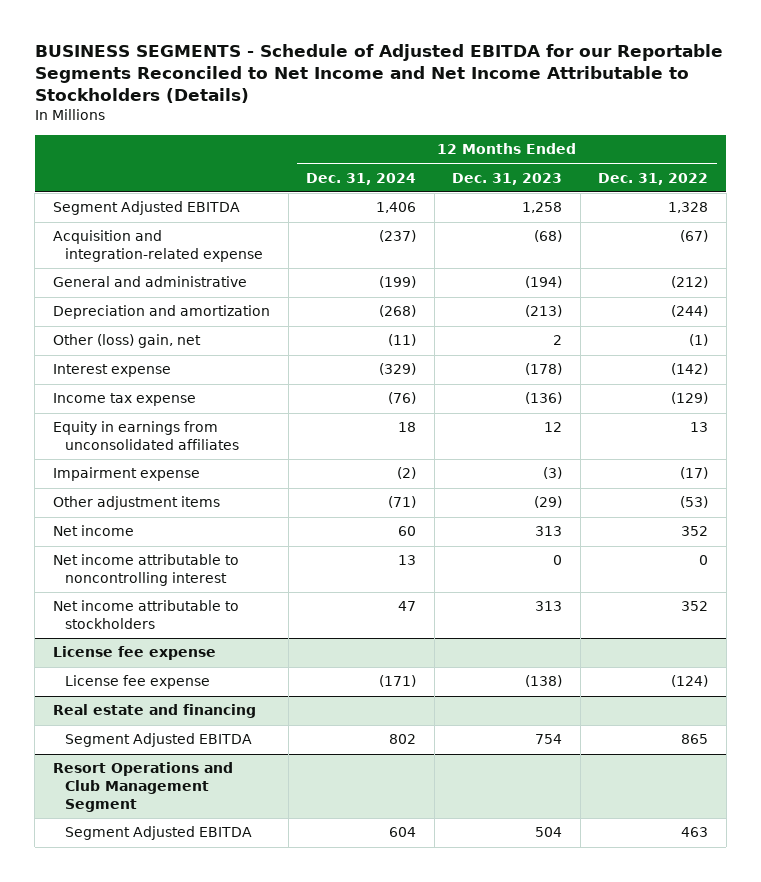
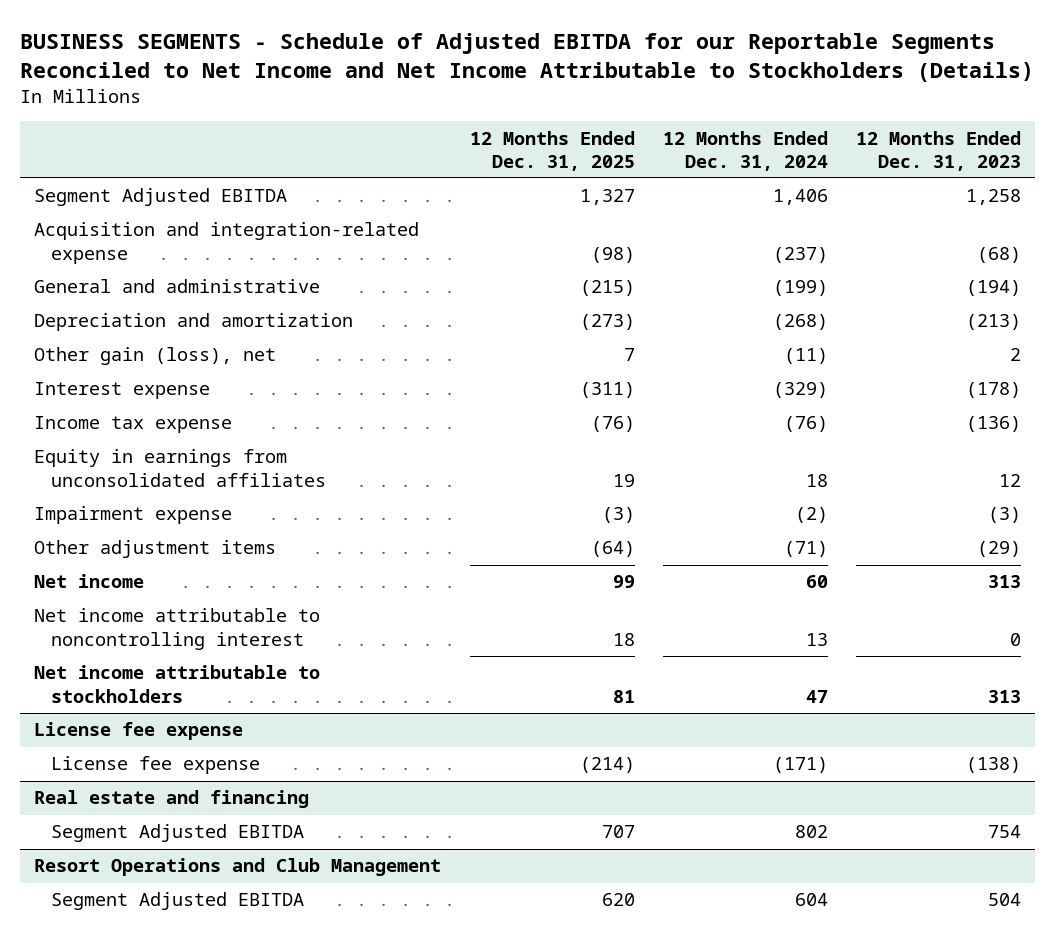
[598,172,709,185] Dec. 31, 2022 -> none
none -> [469,130,635,171] 12 Months Ended Dec. 31, 2025
[53,334,202,349] Other (loss) gain, net -> [34,347,277,366] Other gain (loss), net
[53,762,234,812] Resort Operations and Club Management Segment -> [34,858,442,877] Resort Operations and Club Management

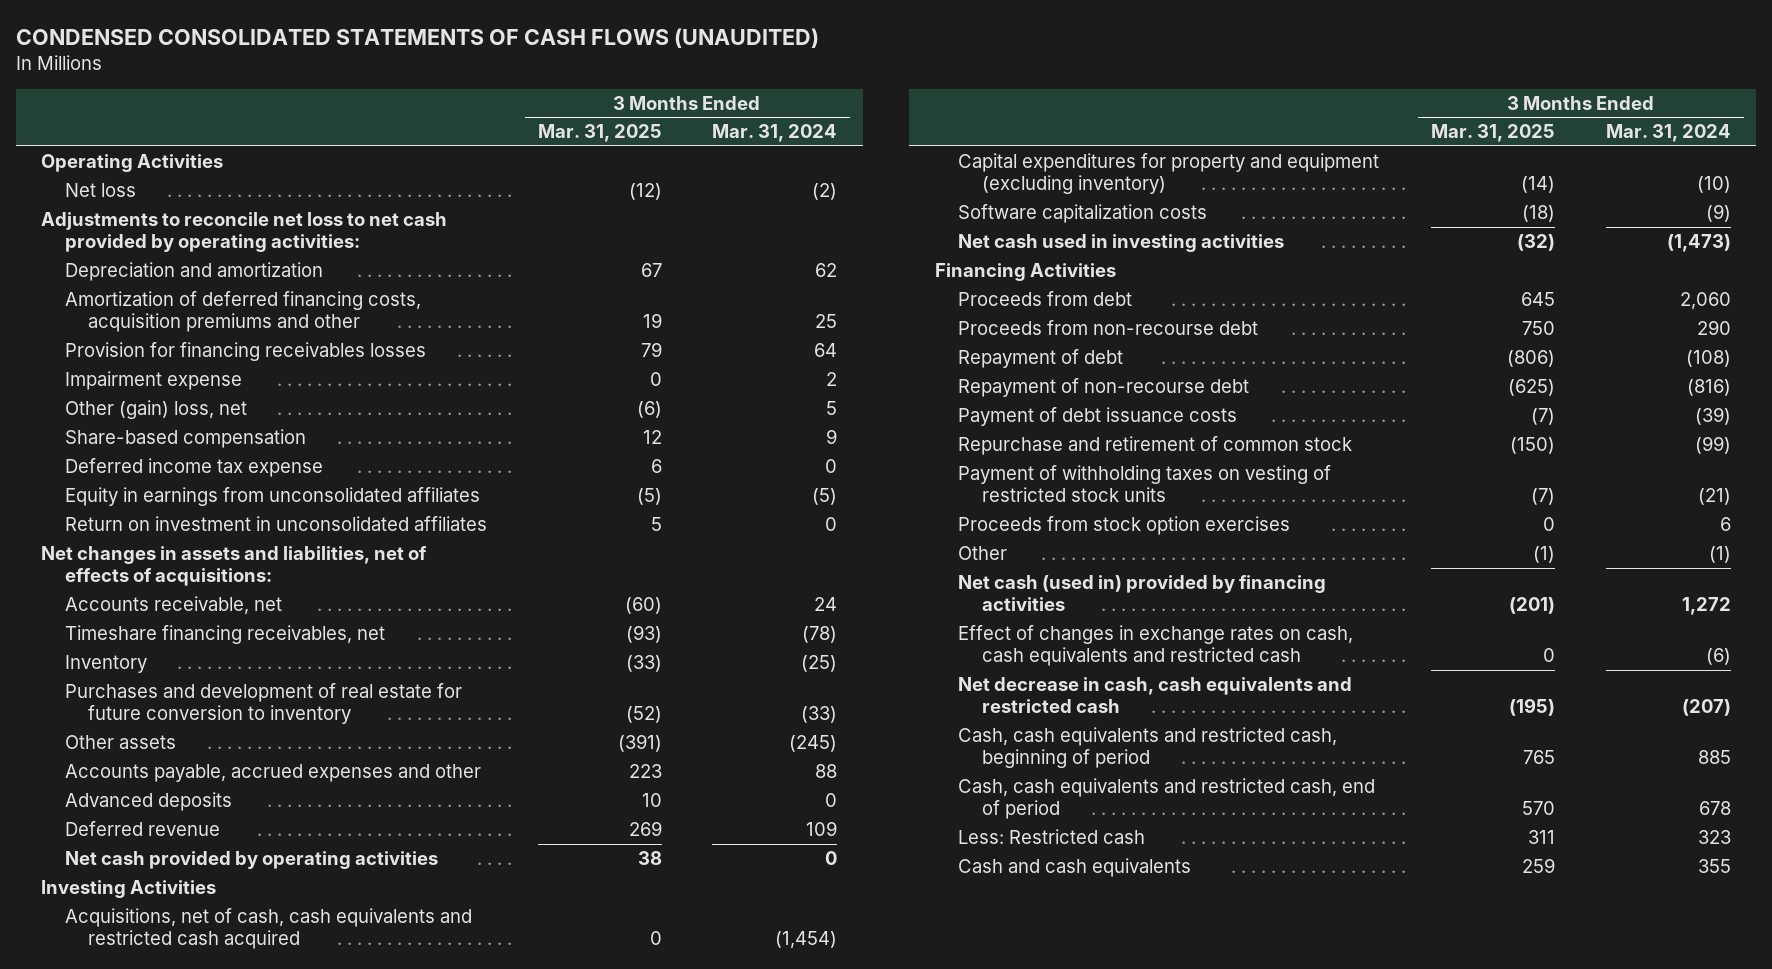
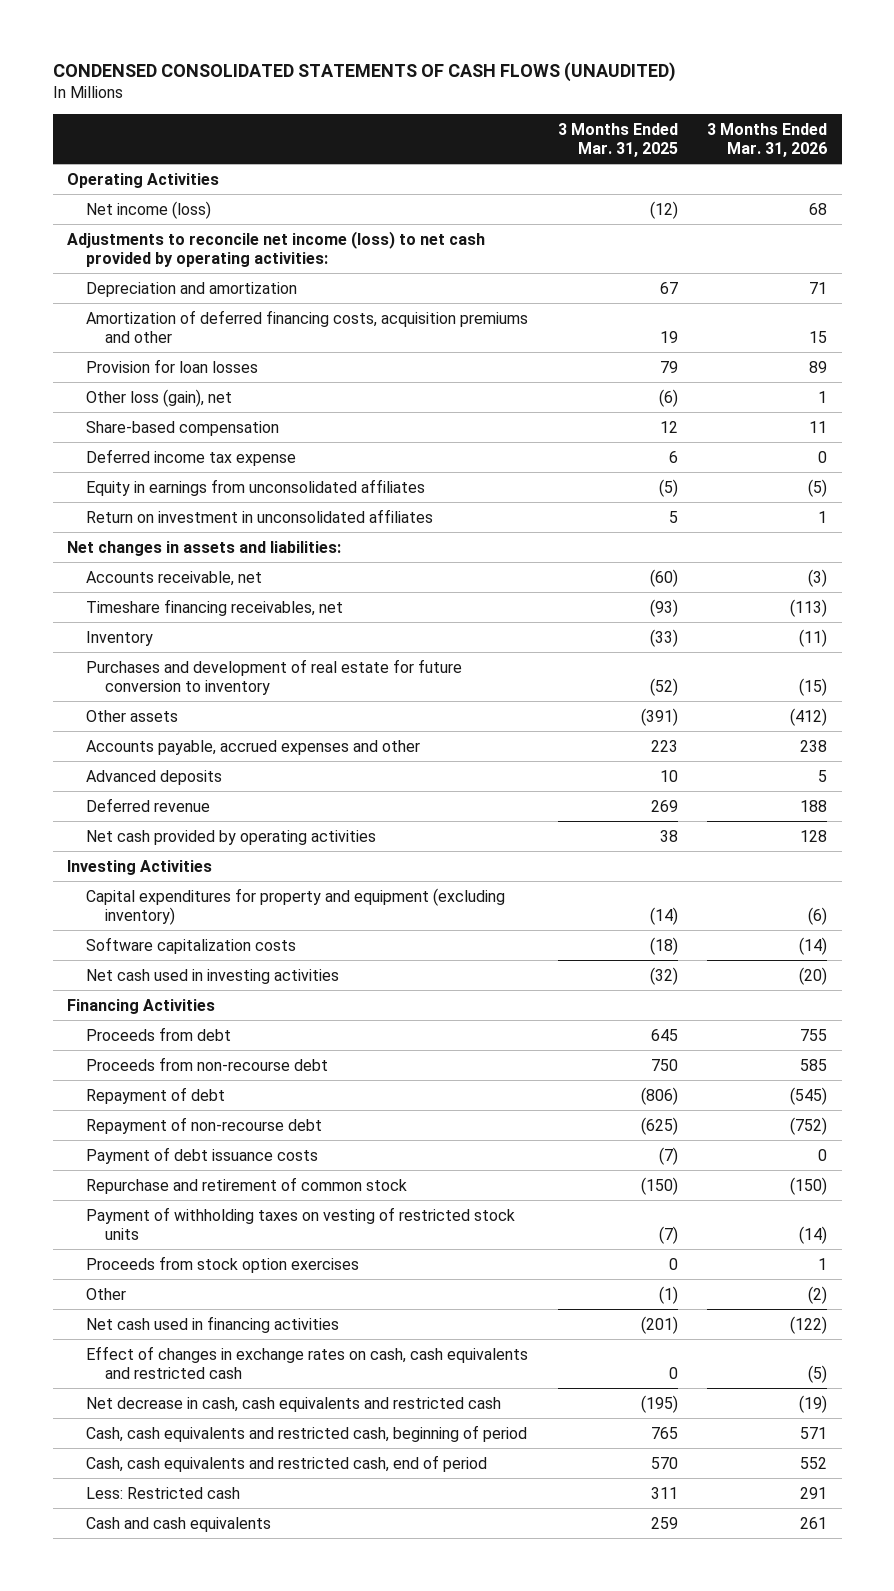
[712,124,838,143] Mar. 31, 2024 -> none
none -> [706,122,827,157] 3 Months Ended Mar. 31, 2026
[64,183,136,198] Net loss -> [86,200,212,219] Net income (loss)
[41,212,448,253] Adjustments to reconcile net loss to net cash provided by operating activities: -> [67,230,486,267] Adjustments to reconcile net income (loss) to net cash provided by operating activities:
[64,371,242,391] Impairment expense -> none
[64,342,426,362] Provision for financing receivables losses -> [86,358,259,373] Provision for loan losses
[64,400,247,420] Other (gain) loss, net -> [86,388,233,407] Other loss (gain), net
[41,546,428,587] Net changes in assets and liabilities, net of effects of acquisitions: -> [67,540,342,556] Net changes in assets and liabilities:
[64,908,472,950] Acquisitions, net of cash, cash equivalents and restricted cash acquired -> none
[958,575,1327,612] Net cash (used in) provided by financing activities -> [86,1315,340,1333] Net cash used in financing activities

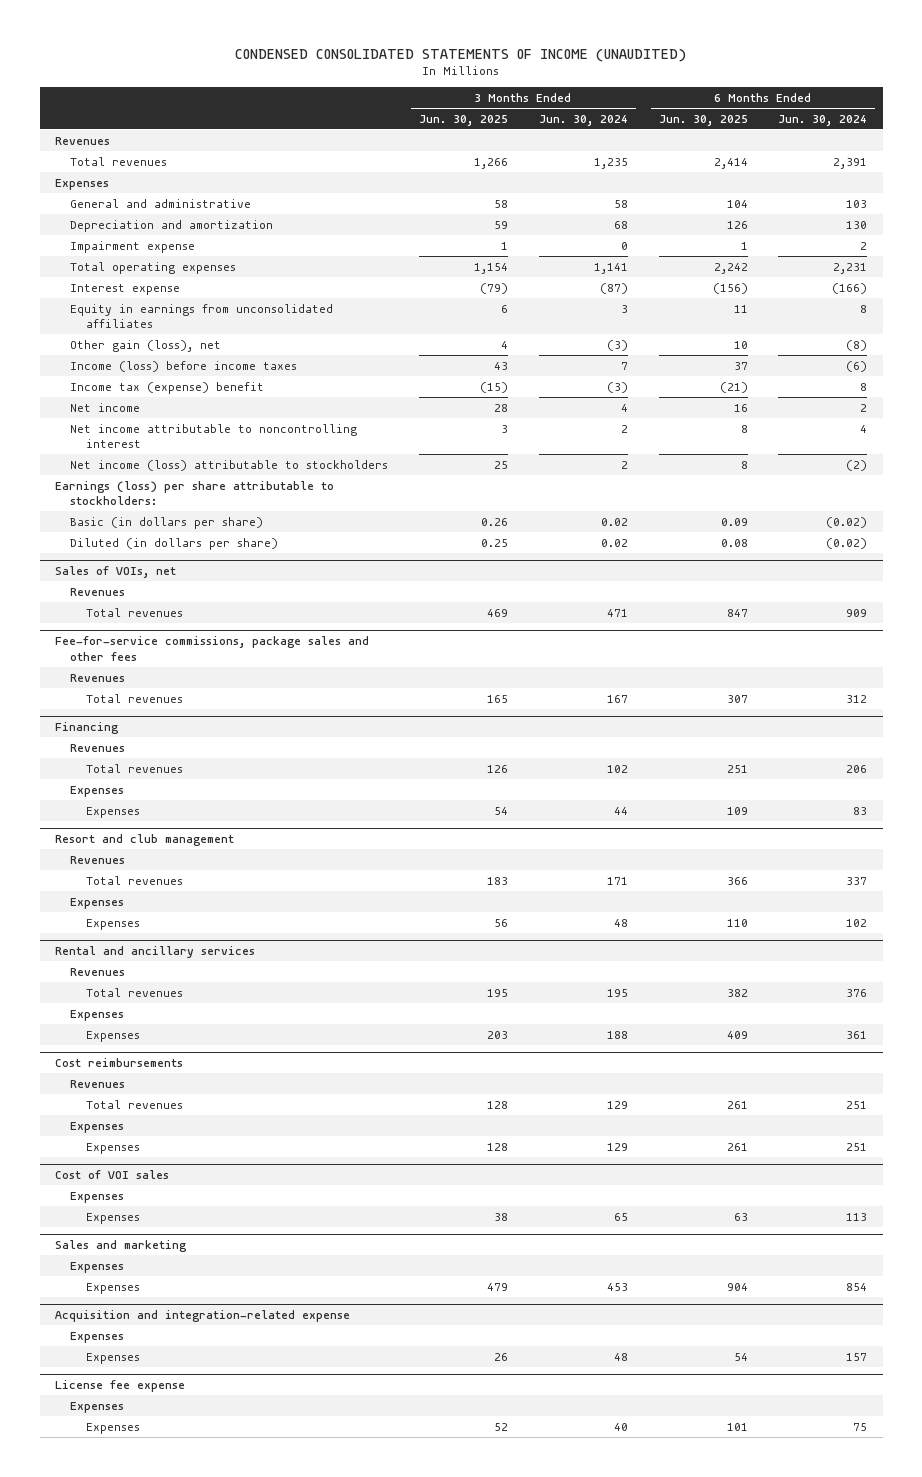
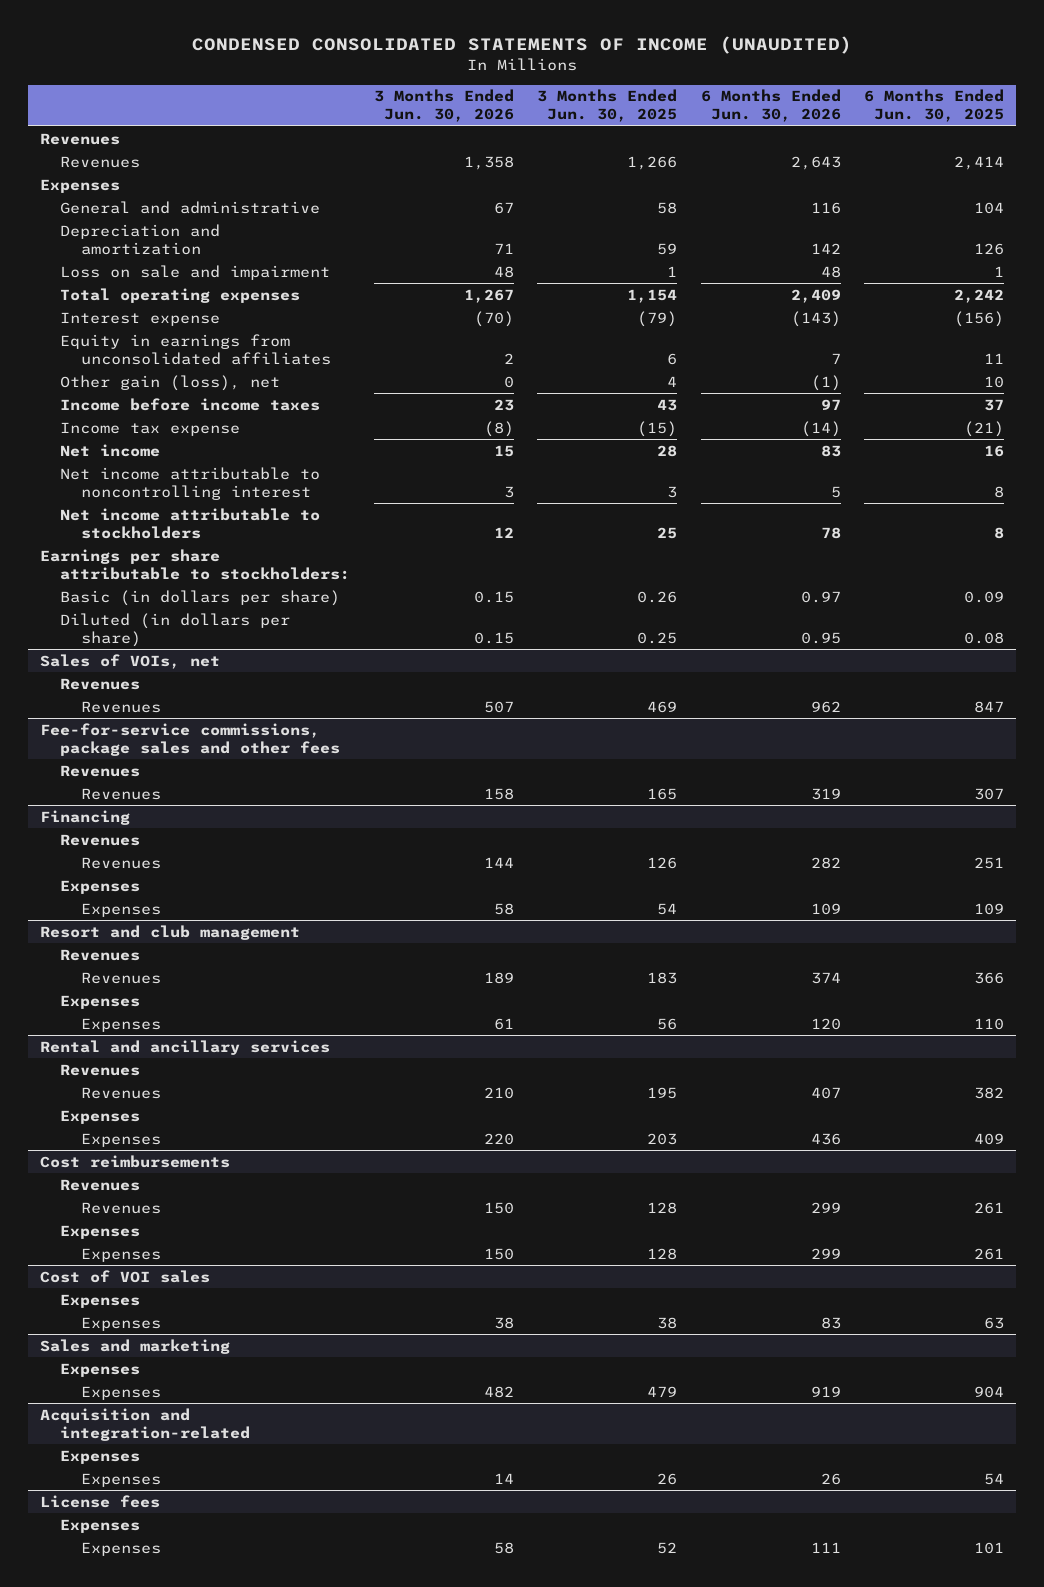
[538,114,628,126] Jun. 30, 2024 -> none
[778,114,868,126] Jun. 30, 2024 -> none
none -> [373,89,514,123] 3 Months Ended Jun. 30, 2026
none -> [700,89,841,123] 6 Months Ended Jun. 30, 2026
[70,156,168,166] Total revenues -> [60,155,141,168] Revenues
[70,240,196,253] Impairment expense -> none
none -> [60,264,331,280] Loss on sale and impairment
[70,360,298,372] Income (loss) before income taxes -> [60,397,321,411] Income before income taxes
[70,381,265,394] Income tax (expense) benefit -> [60,421,241,436] Income tax expense
[70,459,389,471] Net income (loss) attributable to stockholders -> [60,507,321,539] Net income attributable to stockholders
[54,480,334,506] Earnings (loss) per share attributable to stockholders: -> [39,548,351,580] Earnings per share attributable to stockholders:
[85,607,183,617] Total revenues -> [80,700,161,713] Revenues
[85,693,183,703] Total revenues -> [80,787,161,800] Revenues
[85,763,183,773] Total revenues -> [80,856,161,869] Revenues
[85,875,183,885] Total revenues -> [80,971,161,984] Revenues
[85,987,183,997] Total revenues -> [80,1086,161,1099] Revenues
[85,1099,183,1109] Total revenues -> [80,1201,161,1214] Revenues
[54,1310,350,1323] Acquisition and integration-related expense -> [39,1407,251,1441] Acquisition and integration-related
[54,1380,185,1393] License fee expense -> [39,1494,160,1508] License fees

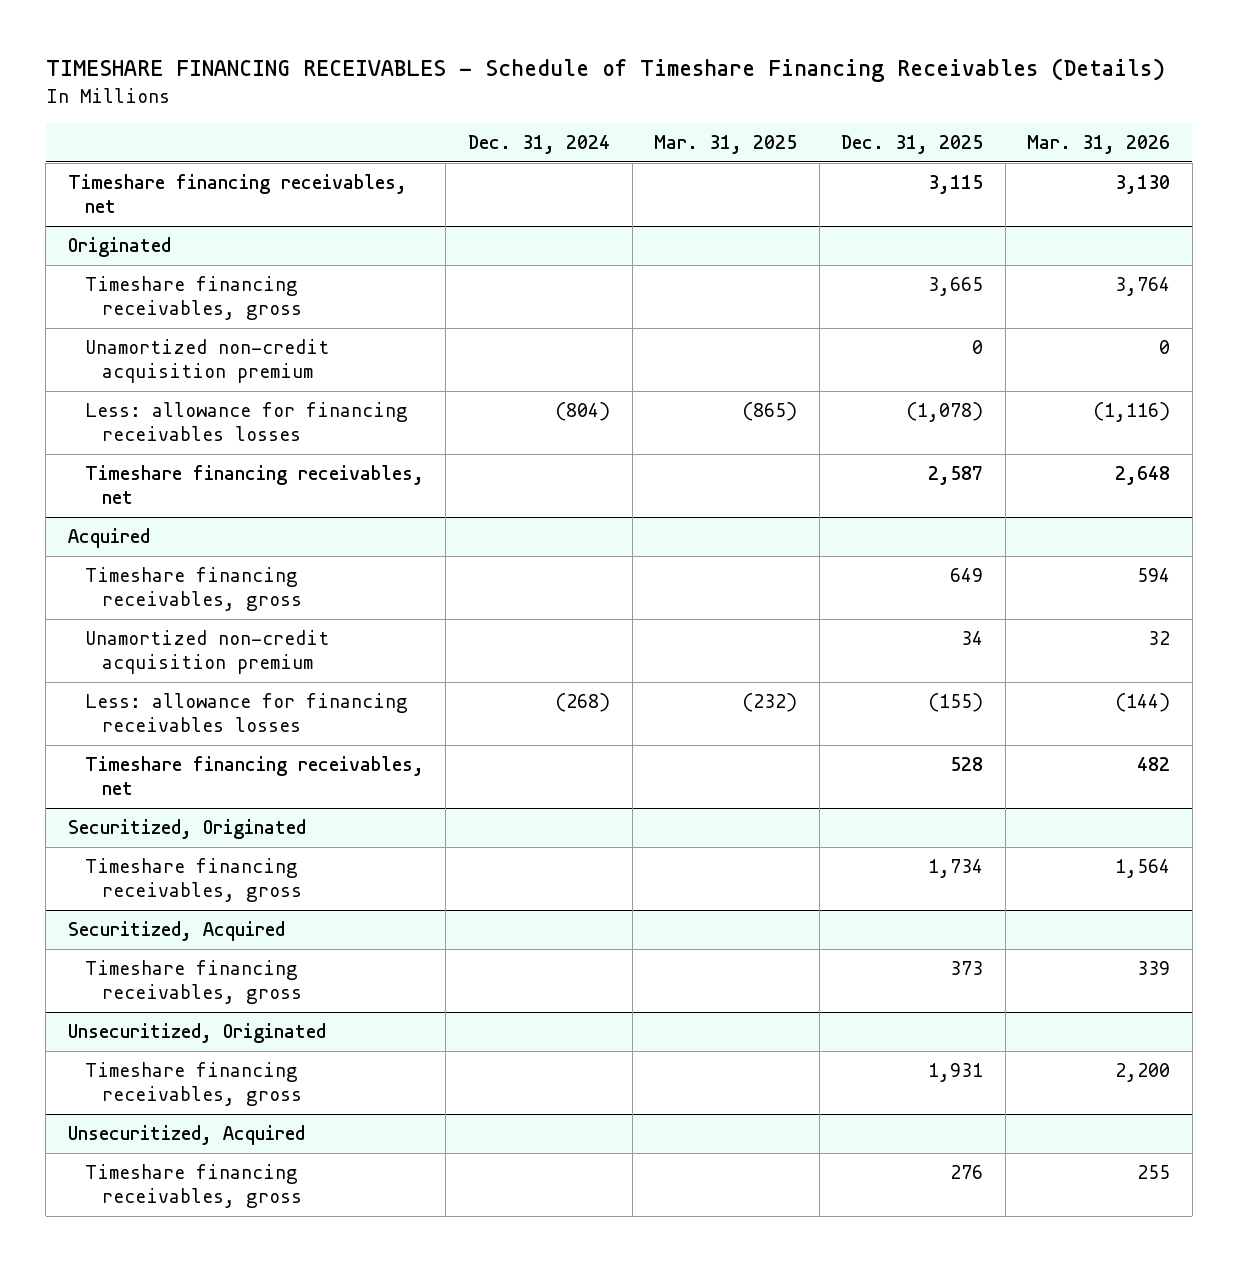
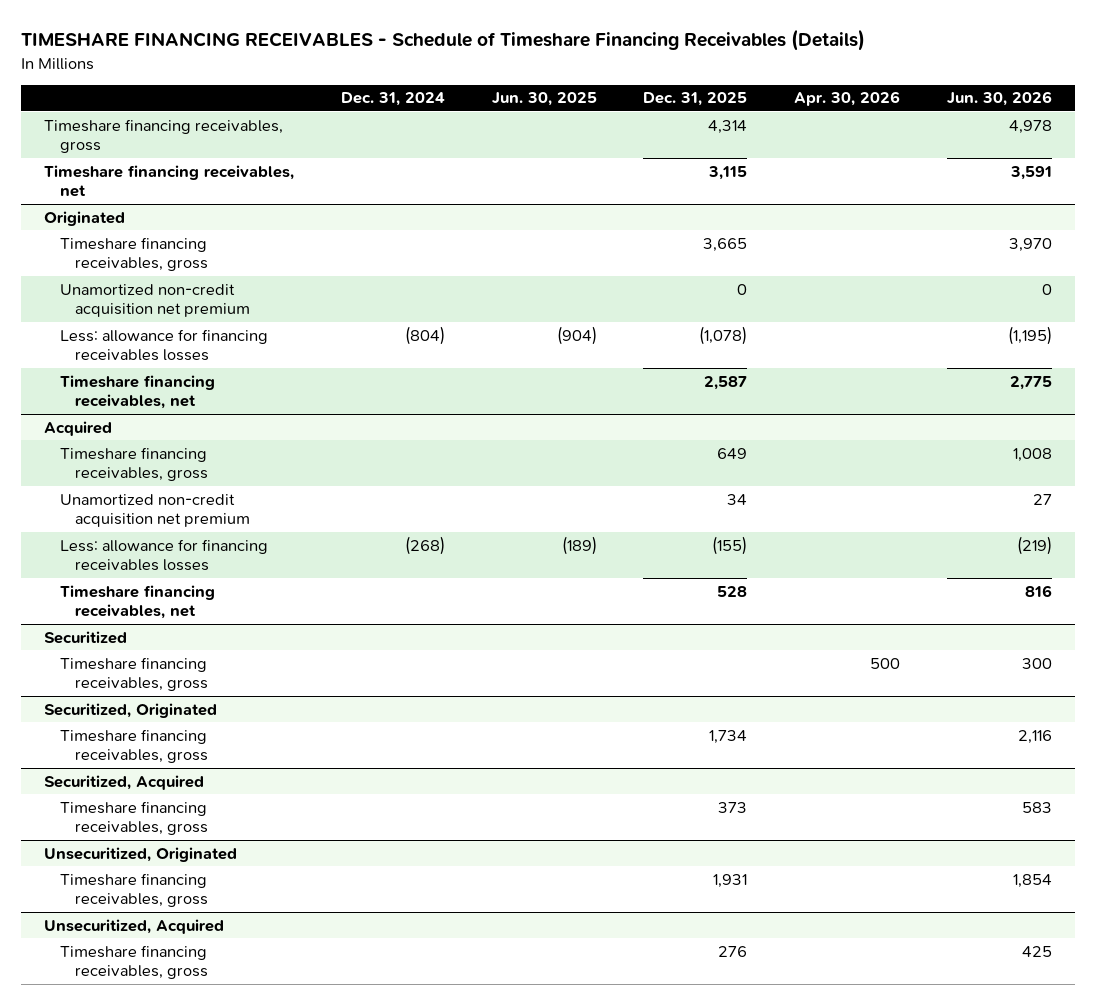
[654,135,798,155] Mar. 31, 2025 -> none
[1027,135,1171,155] Mar. 31, 2026 -> none
none -> [491,92,597,107] Jun. 30, 2025
none -> [793,91,900,107] Apr. 30, 2026
none -> [946,91,1052,107] Jun. 30, 2026
none -> [44,118,284,154] Timeshare financing receivables, gross
[84,339,329,383] Unamortized non-credit acquisition premium -> [59,283,251,318] Unamortized non-credit acquisition net premium
[84,630,329,674] Unamortized non-credit acquisition premium -> [59,493,251,528] Unamortized non-credit acquisition net premium
none -> [44,630,128,644] Securitized
none -> [59,656,209,692] Timeshare financing receivables, gross

